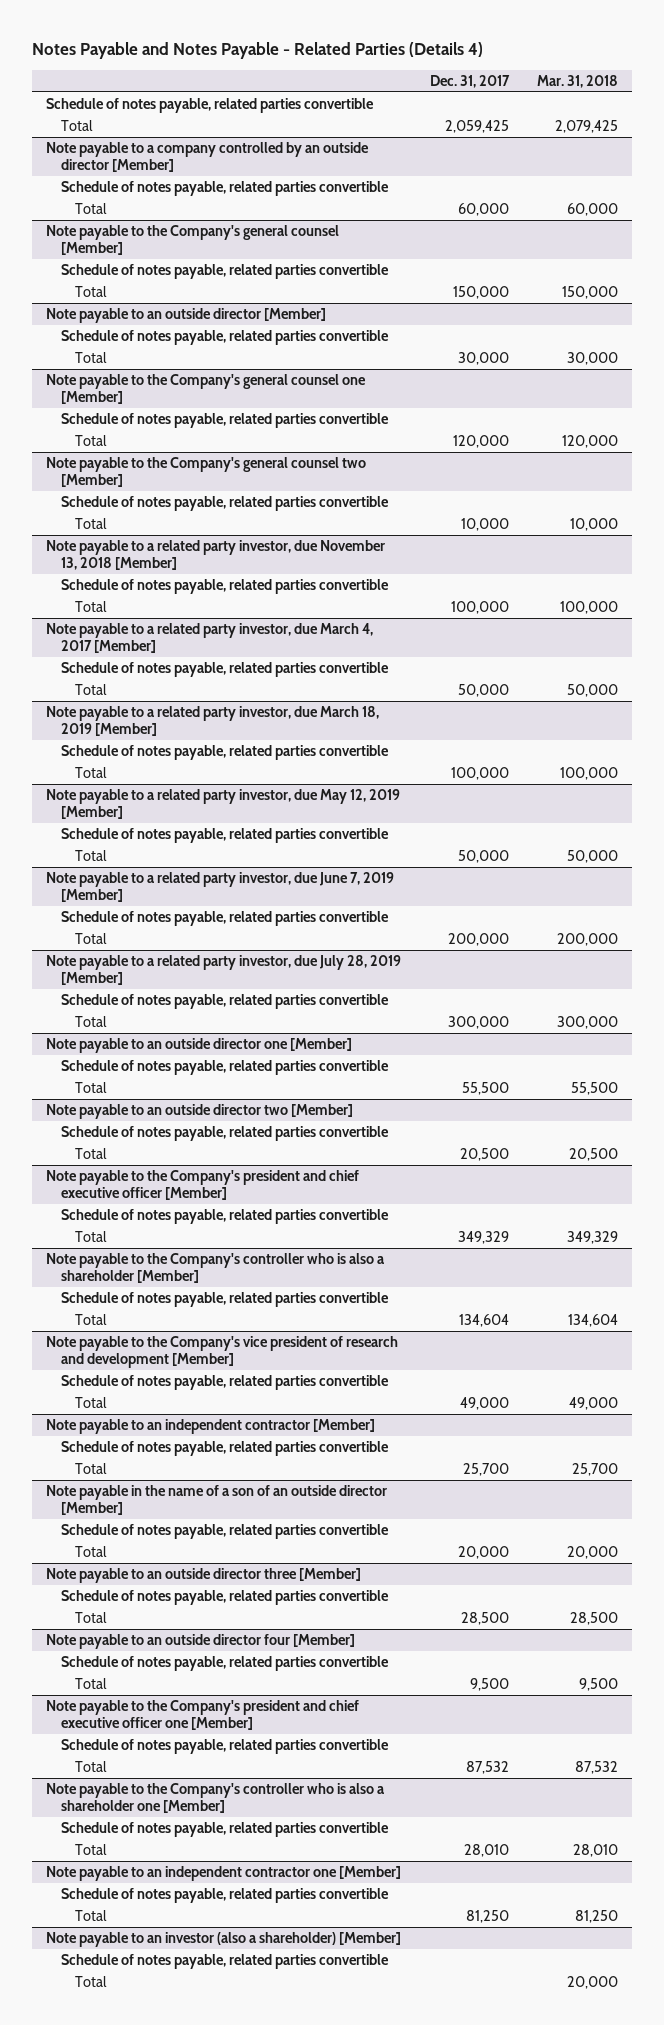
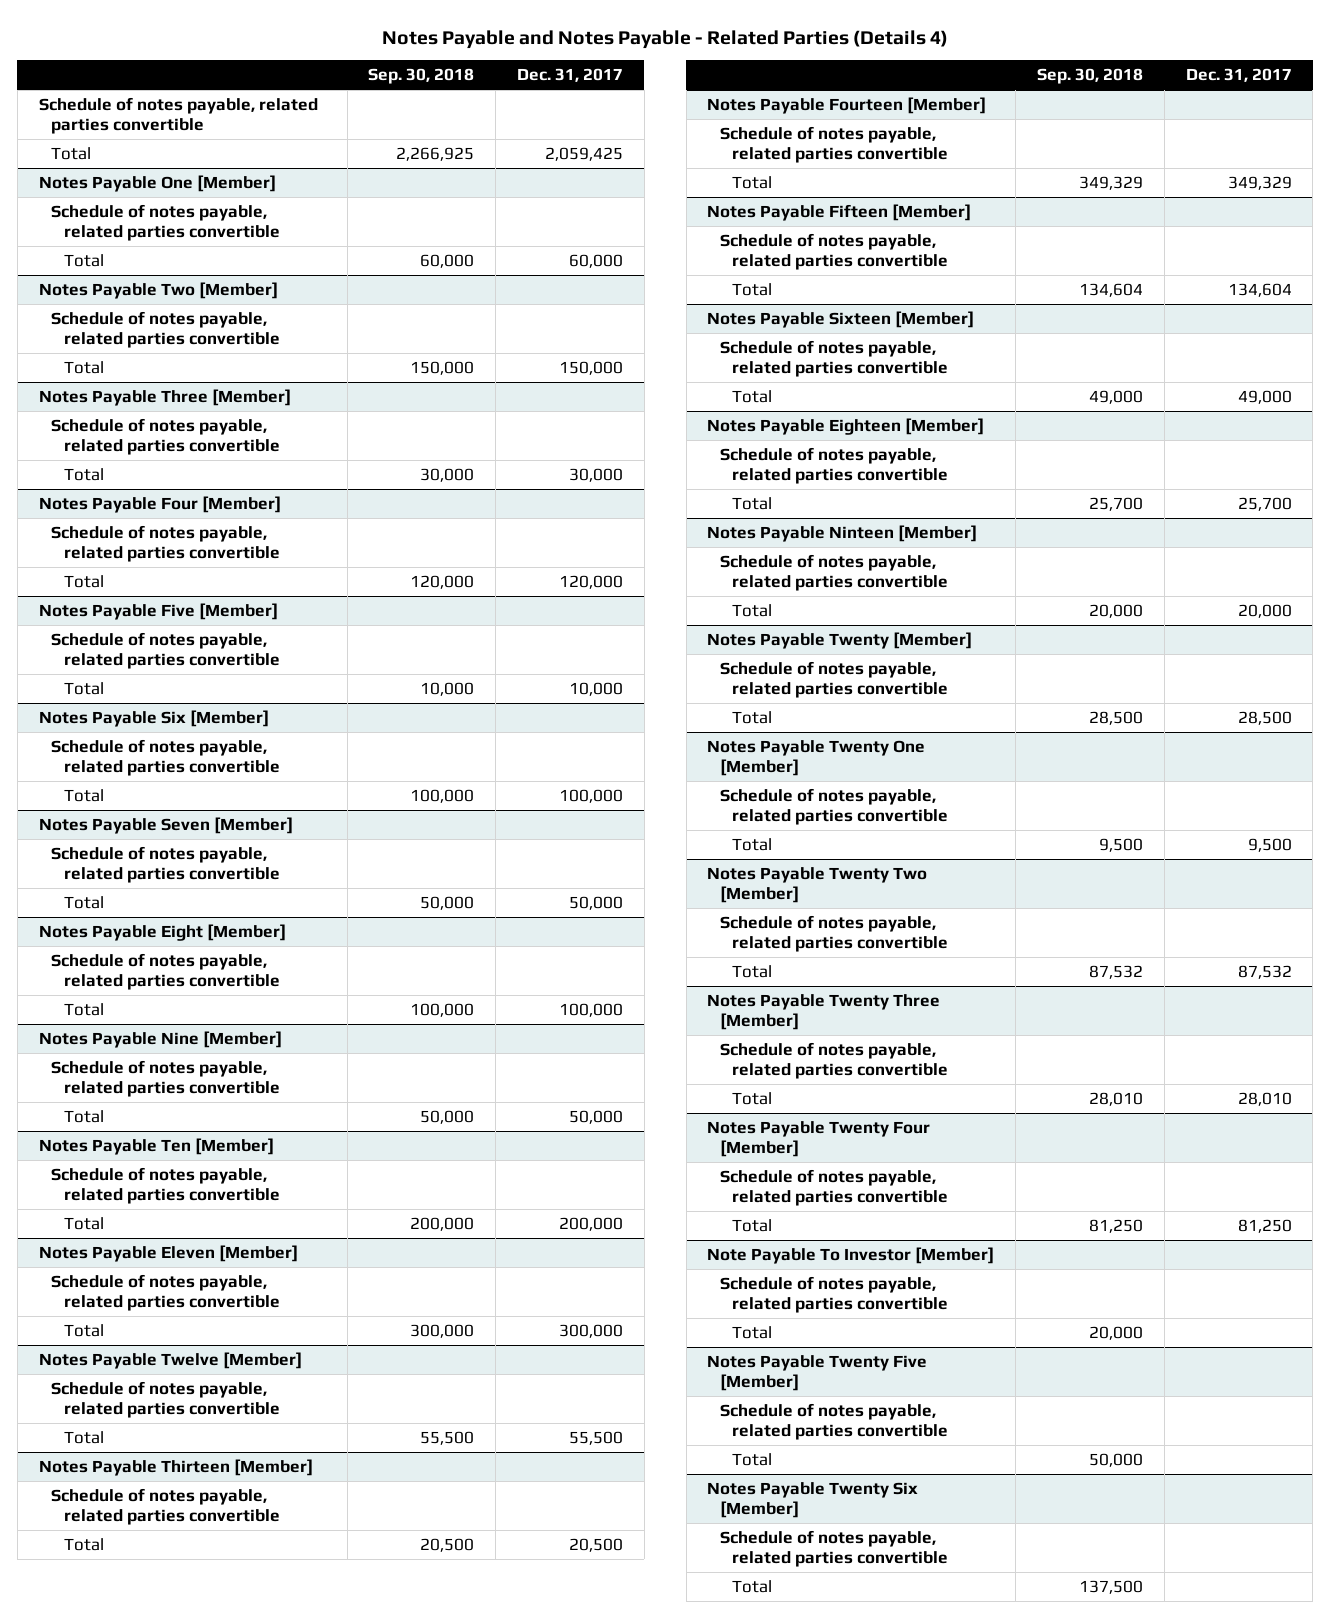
[536,74,618,88] Mar. 31, 2018 -> none
none -> [368,68,475,85] Sep. 30, 2018
[46,142,370,173] Note payable to a company controlled by an outside director [Member] -> [38,174,276,192] Notes Payable One [Member]
[46,225,340,256] Note payable to the Company's general counsel [Member] -> [38,281,278,299] Notes Payable Two [Member]
[46,308,327,324] Note payable to an outside director [Member] -> [38,388,291,406] Notes Payable Three [Member]
[46,374,367,405] Note payable to the Company's general counsel one [Member] -> [38,495,281,513] Notes Payable Four [Member]
[46,457,367,488] Note payable to the Company's general counsel two [Member] -> [38,602,278,620] Notes Payable Five [Member]
[46,540,386,571] Note payable to a related party investor, due November 13, 2018 [Member] -> [38,709,269,727] Notes Payable Six [Member]
[46,623,374,654] Note payable to a related party investor, due March 4, 2017 [Member] -> [38,816,293,834] Notes Payable Seven [Member]
[46,706,380,737] Note payable to a related party investor, due March 18, 2019 [Member] -> [38,923,286,941] Notes Payable Eight [Member]
[46,789,401,820] Note payable to a related party investor, due May 12, 2019 [Member] -> [38,1030,282,1048] Notes Payable Nine [Member]
[46,872,395,903] Note payable to a related party investor, due June 7, 2019 [Member] -> [38,1137,274,1155] Notes Payable Ten [Member]
[46,955,402,986] Note payable to a related party investor, due July 28, 2019 [Member] -> [38,1244,298,1262] Notes Payable Eleven [Member]
[46,1038,353,1054] Note payable to an outside director one [Member] -> [38,1351,302,1369] Notes Payable Twelve [Member]
[46,1104,354,1120] Note payable to an outside director two [Member] -> [38,1458,313,1476] Notes Payable Thirteen [Member]
[46,1170,360,1201] Note payable to the Company's president and chief executive officer [Member] -> [707,96,987,114] Notes Payable Fourteen [Member]
[46,1253,386,1284] Note payable to the Company's controller who is also a shareholder [Member] -> [707,203,972,221] Notes Payable Fifteen [Member]
[46,1336,399,1369] Note payable to the Company's vice president of research and development [Member] -> [707,310,975,328] Notes Payable Sixteen [Member]
[46,1419,376,1435] Note payable to an independent contractor [Member] -> [707,417,985,435] Notes Payable Eighteen [Member]
[46,1485,388,1516] Note payable in the name of a son of an outside director [Member] -> [707,524,978,542] Notes Payable Ninteen [Member]
[46,1568,362,1584] Note payable to an outside director three [Member] -> [707,631,973,649] Notes Payable Twenty [Member]
[46,1634,356,1650] Note payable to an outside director four [Member] -> [707,739,926,777] Notes Payable Twenty One [Member]
[46,1700,360,1731] Note payable to the Company's president and chief executive officer one [Member] -> [707,866,928,904] Notes Payable Twenty Two [Member]
[46,1783,386,1814] Note payable to the Company's controller who is also a shareholder one [Member] -> [707,993,941,1031] Notes Payable Twenty Three [Member]
[46,1866,402,1882] Note payable to an independent contractor one [Member] -> [707,1120,931,1158] Notes Payable Twenty Four [Member]
[46,1932,402,1948] Note payable to an investor (also a shareholder) [Member] -> [707,1246,995,1264] Note Payable To Investor [Member]
none -> [707,1354,928,1392] Notes Payable Twenty Five [Member]
none -> [719,1402,949,1441] Schedule of notes payable, related parties convertible
none -> [732,1452,773,1466] Total
none -> [707,1481,919,1519] Notes Payable Twenty Six [Member]
none -> [719,1529,949,1568] Schedule of notes payable, related parties convertible
none -> [732,1579,773,1593] Total

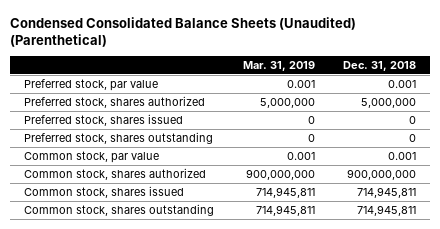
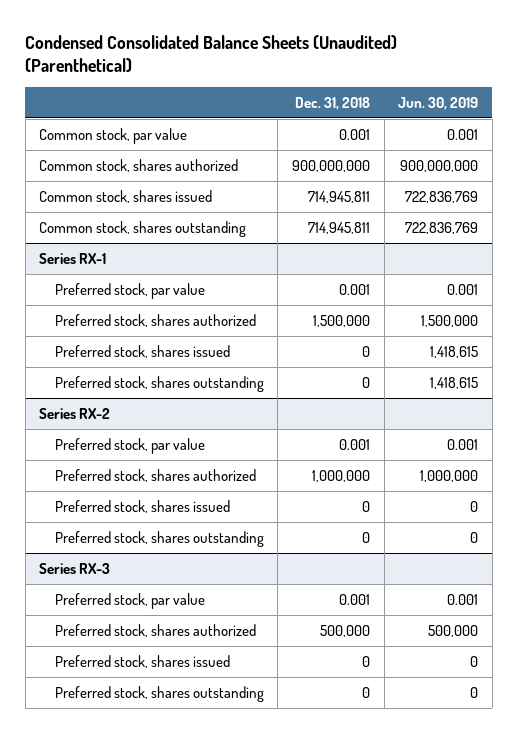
[242,60,315,71] Mar. 31, 2019 -> none
none -> [398,96,479,110] Jun. 30, 2019
[24,78,159,91] Preferred stock, par value -> none
[24,95,206,108] Preferred stock, shares authorized -> none
[24,113,184,126] Preferred stock, shares issued -> none
[24,131,214,144] Preferred stock, shares outstanding -> none
none -> [39,252,107,264] Series RX-1
none -> [54,282,205,299] Preferred stock, par value
none -> [54,313,256,327] Preferred stock, shares authorized
none -> [54,344,230,358] Preferred stock, shares issued
none -> [54,375,264,392] Preferred stock, shares outstanding
none -> [39,407,111,419] Series RX-2
none -> [54,437,205,454] Preferred stock, par value
none -> [54,468,256,482] Preferred stock, shares authorized
none -> [54,499,230,513] Preferred stock, shares issued
none -> [54,530,264,547] Preferred stock, shares outstanding
none -> [39,562,111,574] Series RX-3
none -> [54,592,205,609] Preferred stock, par value
none -> [54,623,256,637] Preferred stock, shares authorized
none -> [54,654,230,668] Preferred stock, shares issued
none -> [54,685,264,702] Preferred stock, shares outstanding

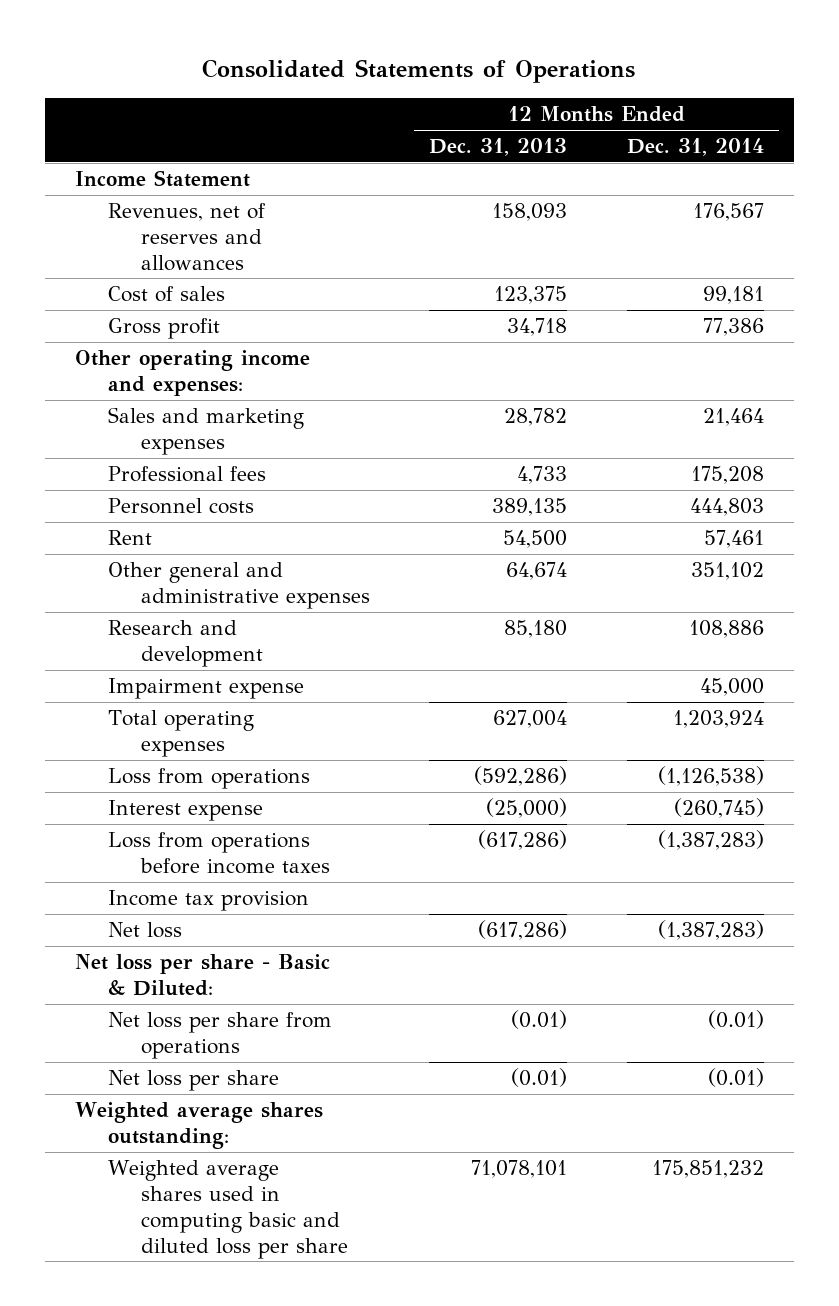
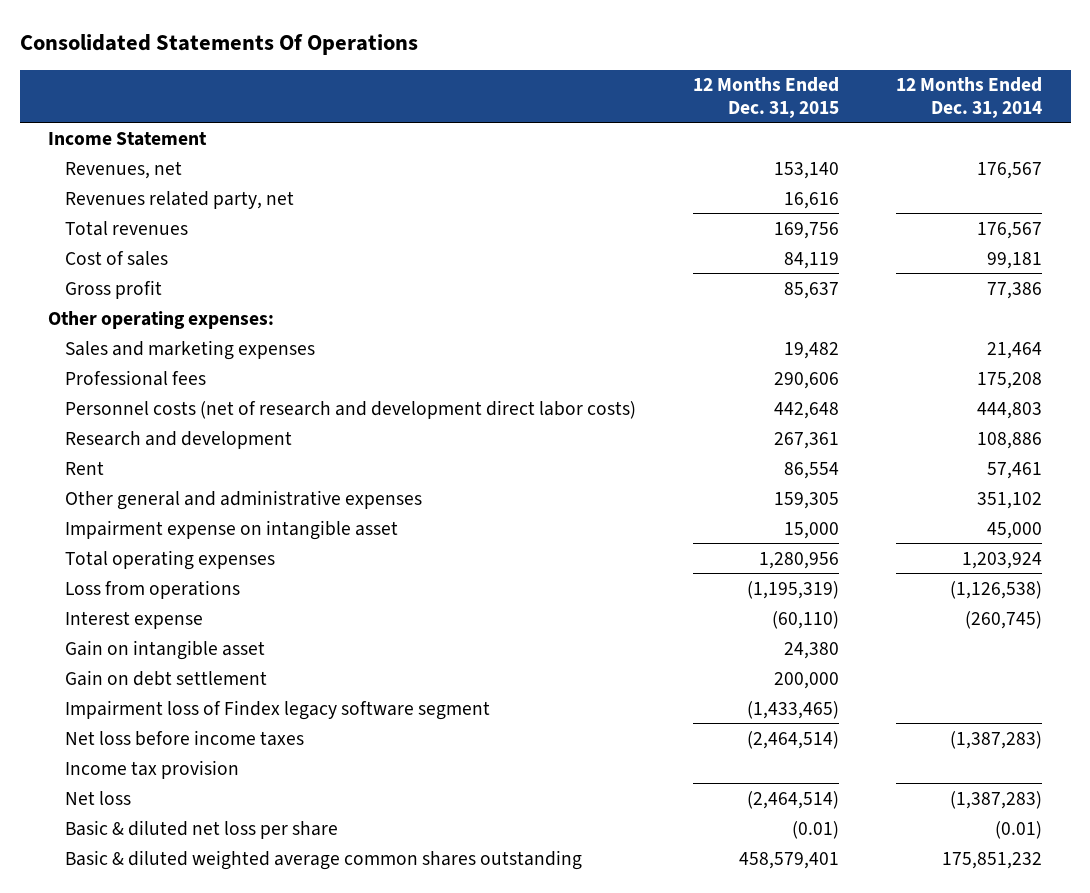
[202,59,636,84] Consolidated Statements of Operations -> [19,34,418,56] Consolidated Statements Of Operations
[429,138,568,157] Dec. 31, 2013 -> none
none -> [692,77,839,118] 12 Months Ended Dec. 31, 2015
[107,203,266,271] Revenues, net of reserves and allowances -> [64,160,182,179] Revenues, net
none -> [64,190,294,209] Revenues related party, net
none -> [64,220,188,236] Total revenues
[74,350,310,396] Other operating income and expenses: -> [48,310,275,329] Other operating expenses:
[107,498,254,515] Personnel costs -> [64,399,636,419] Personnel costs (net of research and development direct labor costs)
[107,620,263,667] Research and development -> [64,430,292,449] Research and development
[107,678,304,700] Impairment expense -> none
none -> [64,519,398,540] Impairment expense on intangible asset
none -> [64,639,265,660] Gain on intangible asset
none -> [64,669,267,686] Gain on debt settlement
none -> [64,699,490,720] Impairment loss of Findex legacy software segment
[107,832,330,874] Loss from operations before income taxes -> [64,729,304,746] Net loss before income taxes
[74,954,330,996] Net loss per share - Basic & Diluted: -> none
[107,1012,332,1059] Net loss per share from operations -> none
[74,1102,323,1149] Weighted average shares outstanding: -> none
[107,1070,279,1092] Net loss per share -> [64,819,338,839] Basic & diluted net loss per share
[107,1160,348,1259] Weighted average shares used in computing basic and diluted loss per share -> [64,849,582,870] Basic & diluted weighted average common shares outstanding

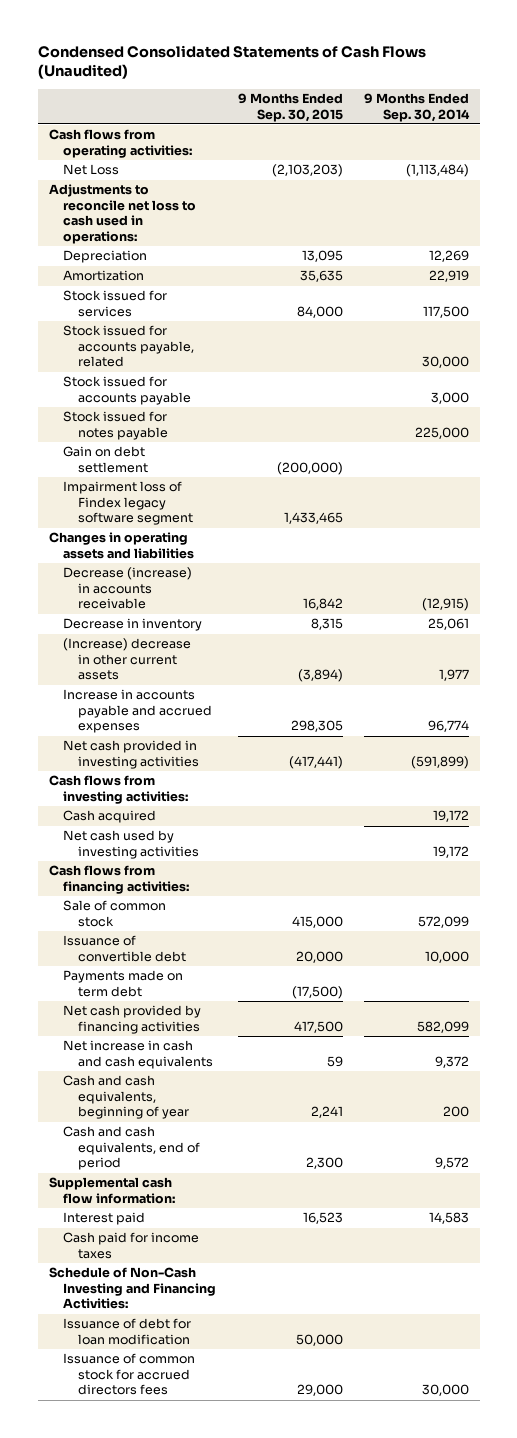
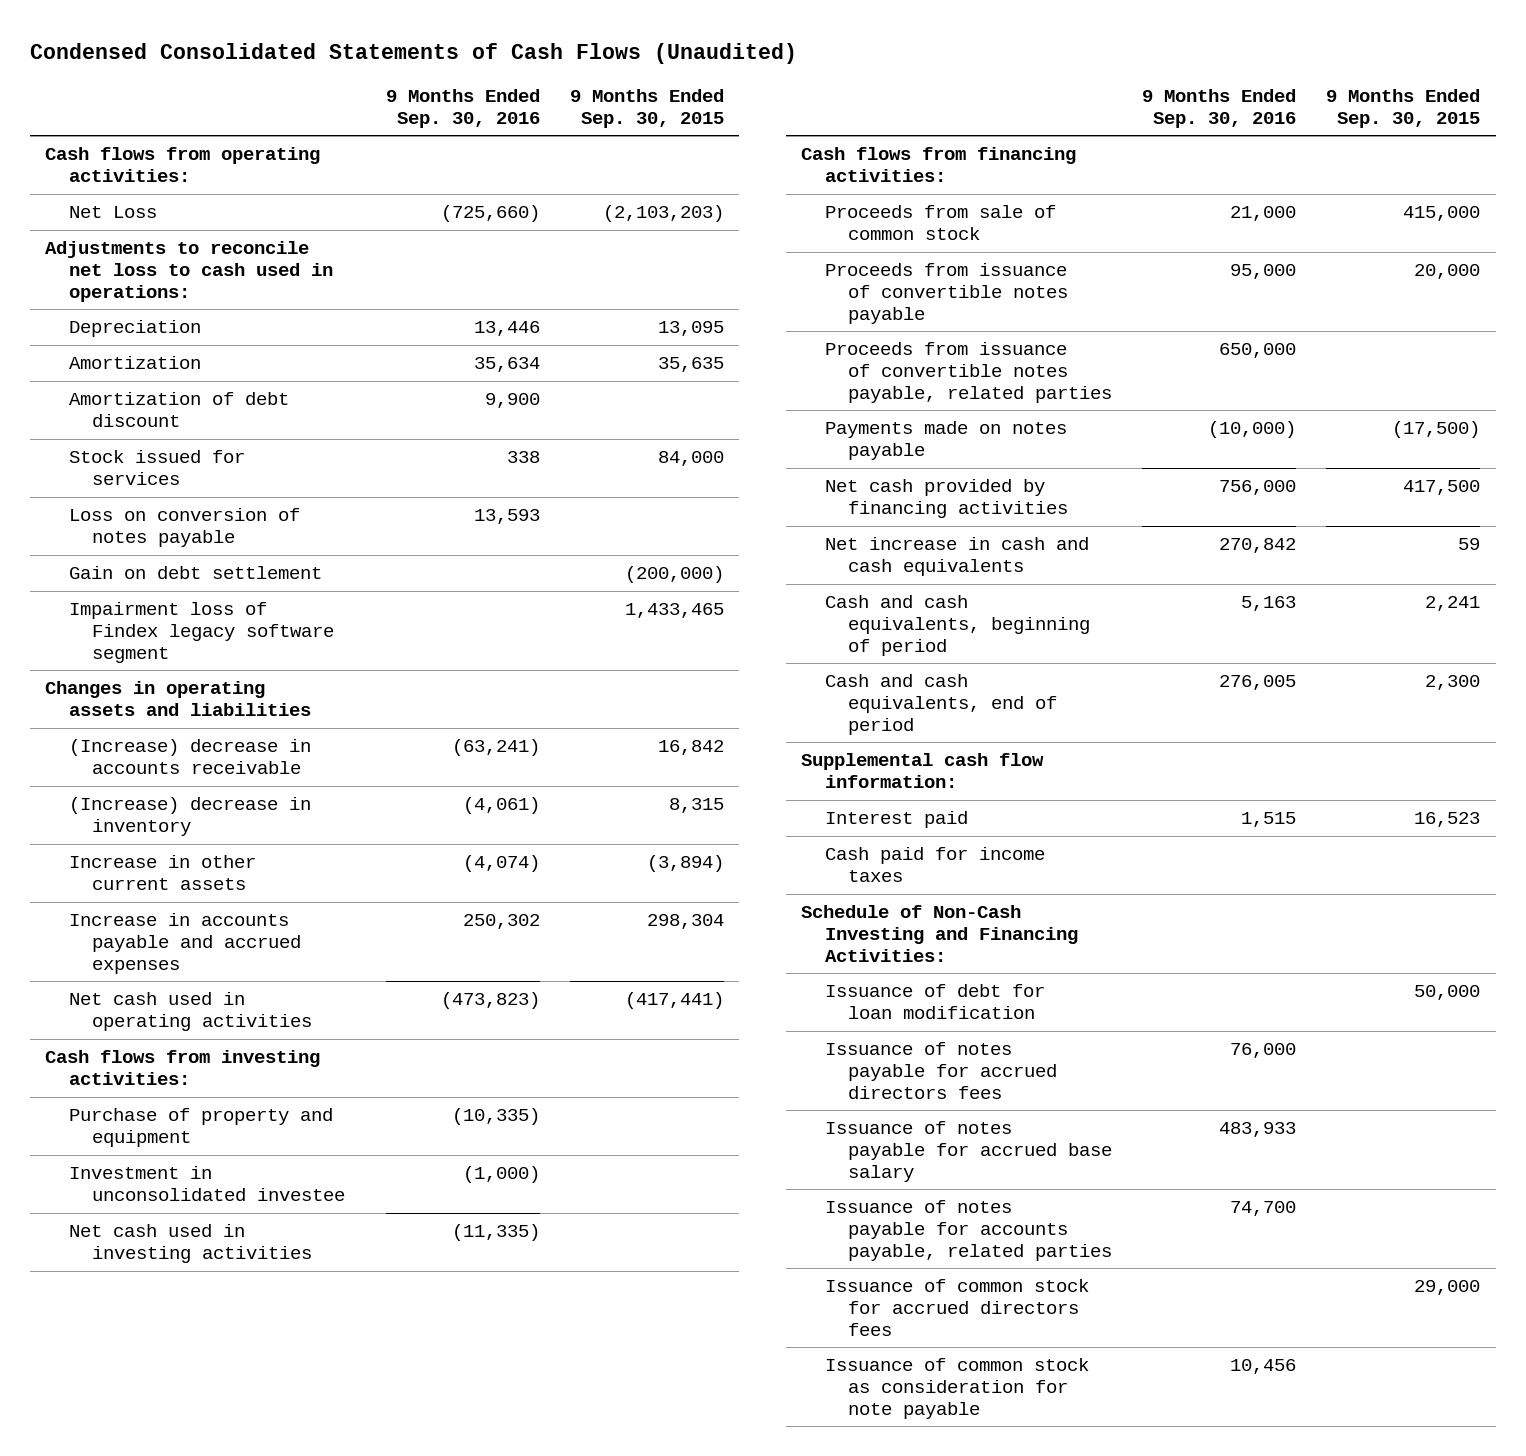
[363,93,470,122] 9 Months Ended Sep. 30, 2014 -> none
none -> [386,88,541,128] 9 Months Ended Sep. 30, 2016
none -> [68,391,289,427] Amortization of debt discount
[63,325,194,368] Stock issued for accounts payable, related -> none
[63,376,191,405] Stock issued for accounts payable -> none
[63,411,168,440] Stock issued for notes payable -> none
none -> [68,507,300,547] Loss on conversion of notes payable
[63,567,193,610] Decrease (increase) in accounts receivable -> [68,738,311,774] (Increase) decrease in accounts receivable
[63,618,203,632] Decrease in inventory -> [68,796,311,836] (Increase) decrease in inventory
[63,638,192,681] (Increase) decrease in other current assets -> [68,854,256,890] Increase in other current assets
[290,720,343,733] 298,305 -> [647,913,725,929] 298,304
[63,740,199,769] Net cash provided in investing activities -> [68,991,312,1031] Net cash used in operating activities
[63,810,157,824] Cash acquired -> none
none -> [68,1107,333,1147] Purchase of property and equipment
none -> [68,1165,345,1201] Investment in unconsolidated investee
[63,830,199,859] Net cash used by investing activities -> [68,1223,312,1263] Net cash used in investing activities
[63,900,167,927] Sale of common stock -> [824,204,1056,240] Proceeds from sale of common stock
[63,935,186,962] Issuance of convertible debt -> [824,262,1069,324] Proceeds from issuance of convertible notes payable
none -> [824,341,1113,403] Proceeds from issuance of convertible notes payable, related parties
[63,970,184,997] Payments made on term debt -> [824,420,1067,460] Payments made on notes payable
[63,1075,189,1120] Cash and cash equivalents, beginning of year -> [824,594,1091,656] Cash and cash equivalents, beginning of period
none -> [824,1041,1058,1099] Issuance of notes payable for accrued directors fees
none -> [824,1120,1113,1182] Issuance of notes payable for accrued base salary
none -> [824,1199,1113,1261] Issuance of notes payable for accounts payable, related parties
none -> [824,1357,1089,1419] Issuance of common stock as consideration for note payable

